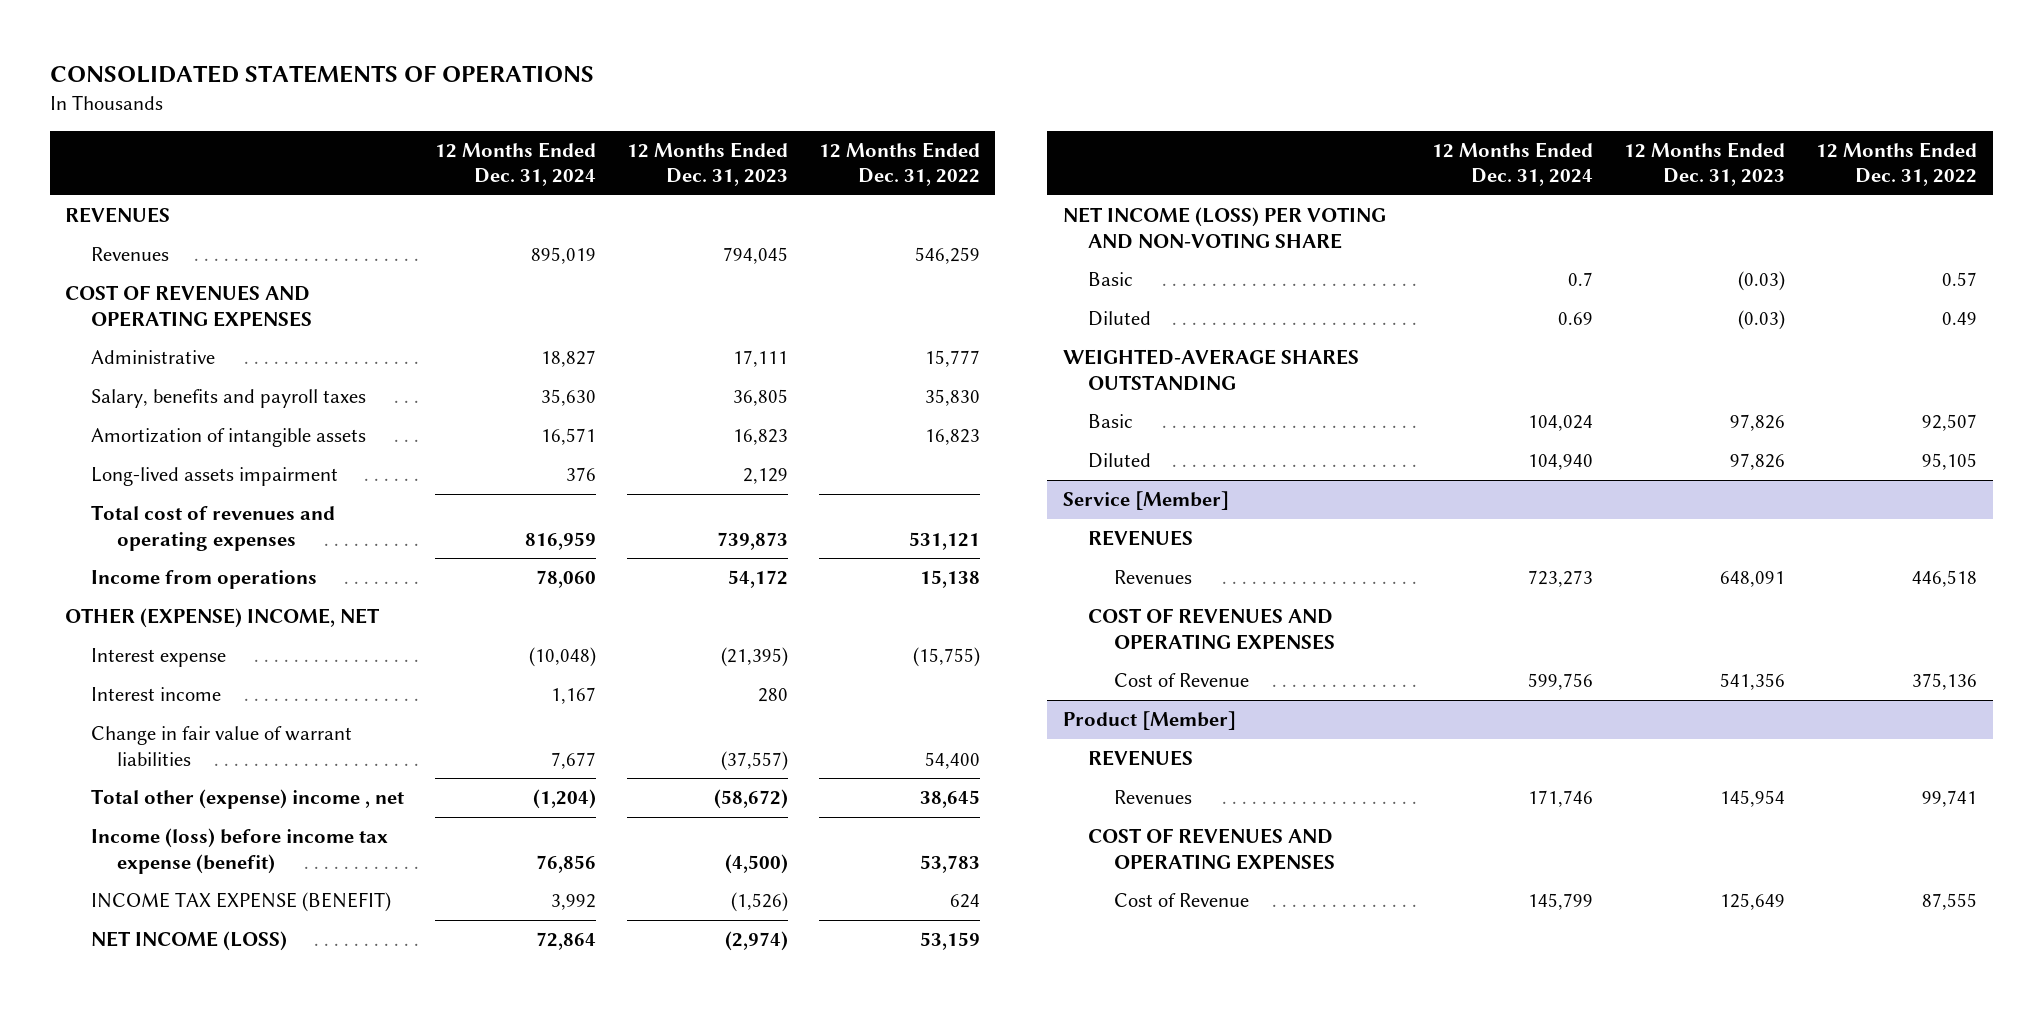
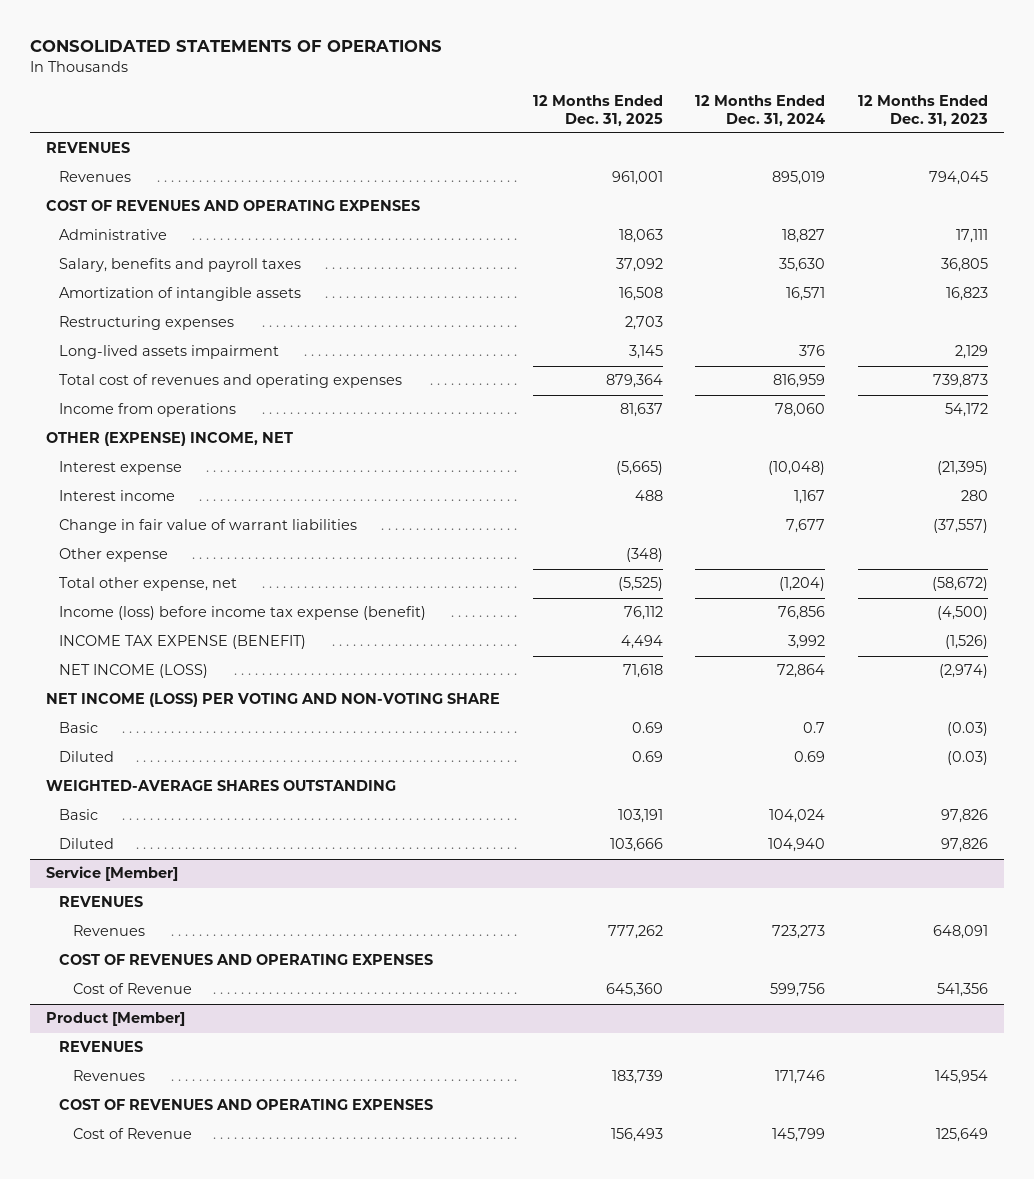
[818,141,980,187] 12 Months Ended Dec. 31, 2022 -> none
none -> [532,94,663,126] 12 Months Ended Dec. 31, 2025
none -> [59,316,235,331] Restructuring expenses
none -> [59,548,169,563] Other expense
[90,789,404,810] Total other (expense) income , net -> [59,577,238,592] Total other expense, net

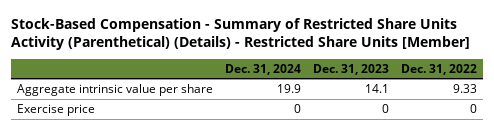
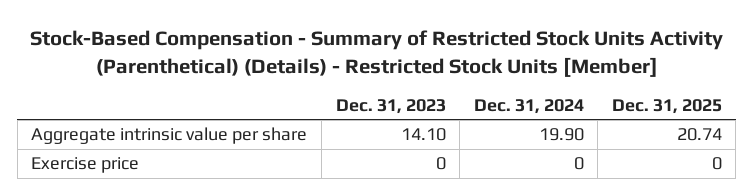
[11,18,471,51] Stock-Based Compensation - Summary of Restricted Share Units Activity (Parenthetical) (Details) - Restricted Share Units [Member] -> [29,30,723,77] Stock-Based Compensation - Summary of Restricted Stock Units Activity (Parenthetical) (Details) - Restricted Stock Units [Member]
[401,63,478,75] Dec. 31, 2022 -> none
none -> [611,98,722,114] Dec. 31, 2025
[277,83,302,93] 19.9 -> [538,128,584,142] 19.90
[365,83,390,93] 14.1 -> [400,128,446,142] 14.10

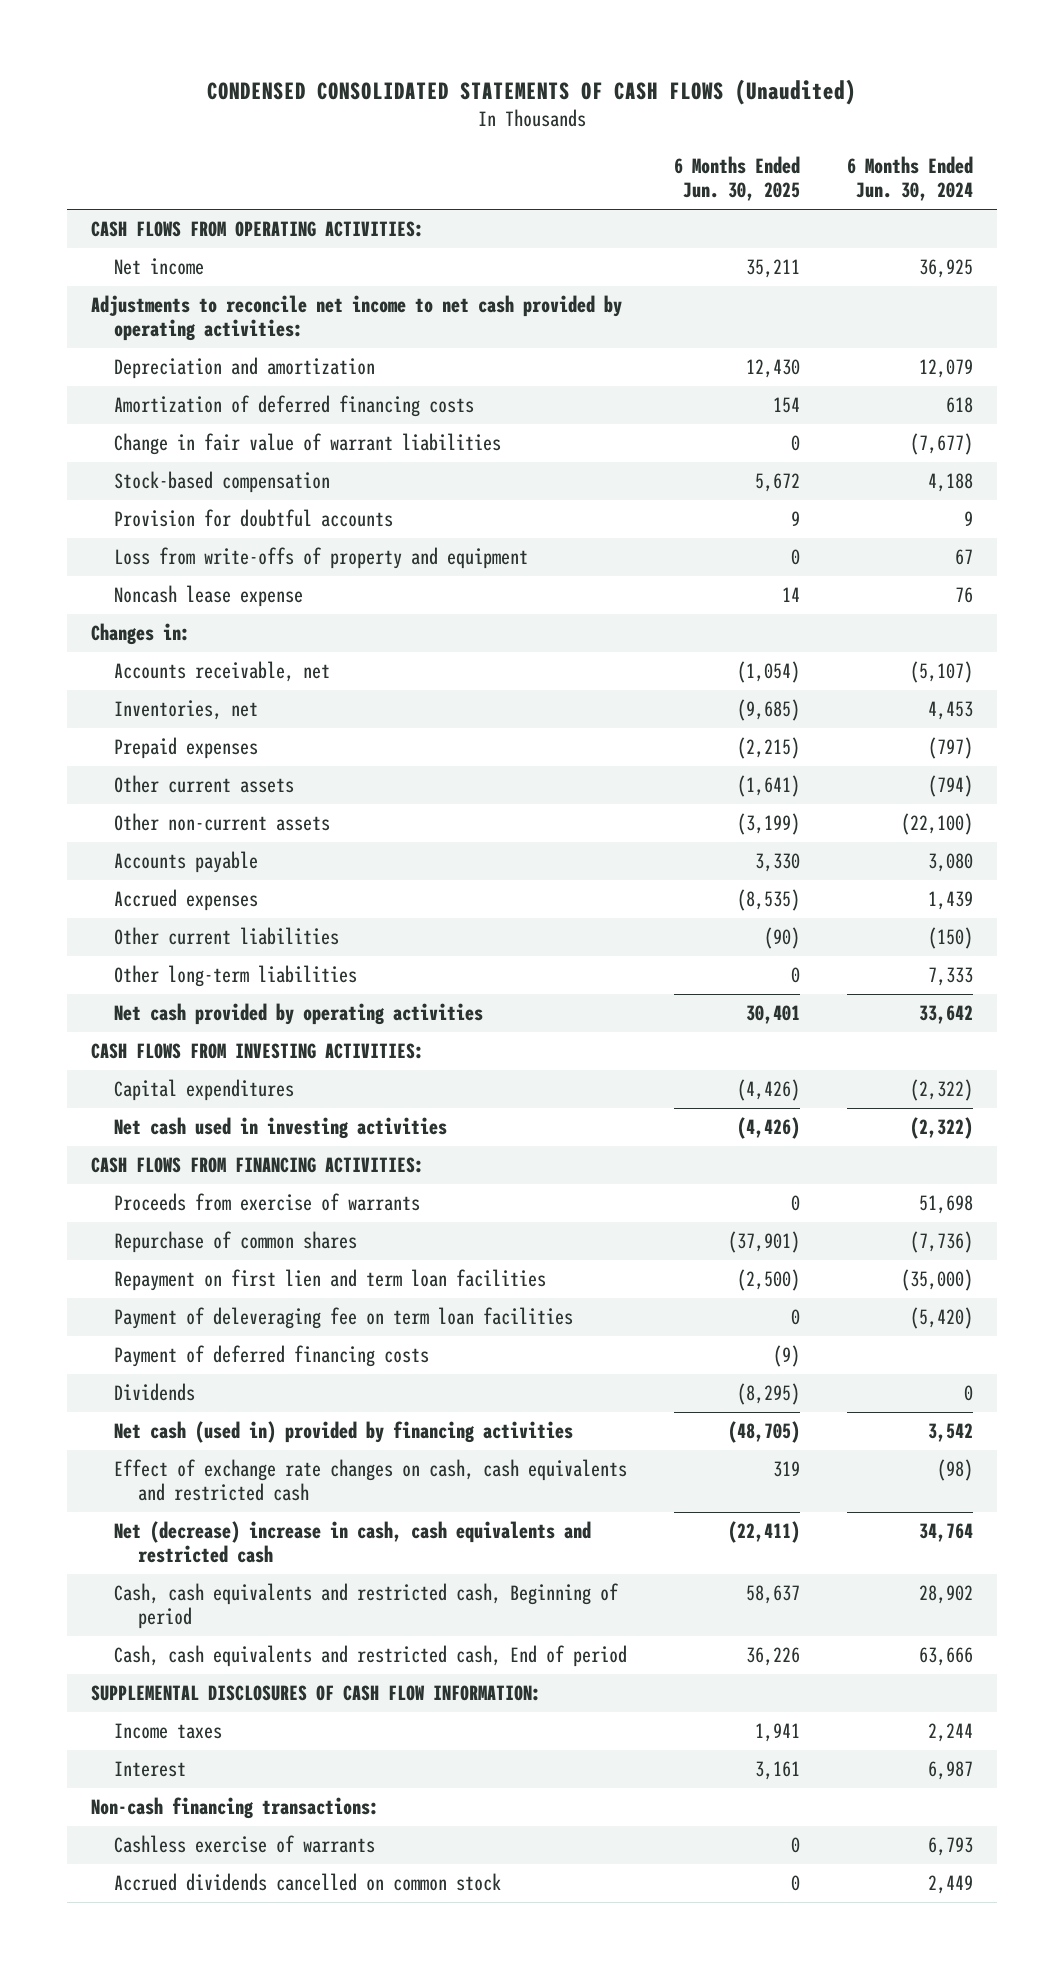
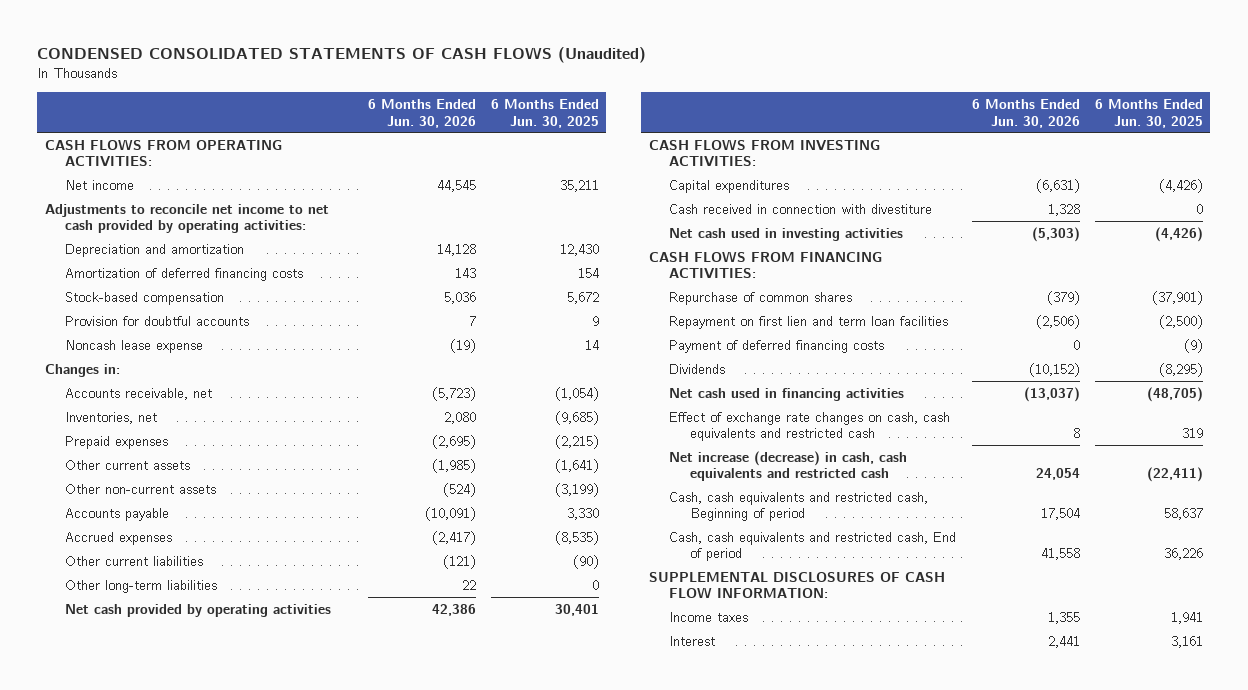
[847,155,974,202] 6 Months Ended Jun. 30, 2024 -> none
none -> [367,98,476,128] 6 Months Ended Jun. 30, 2026
[114,433,502,456] Change in fair value of warrant liabilities -> none
[114,547,529,570] Loss from write-offs of property and equipment -> none
none -> [669,203,933,214] Cash received in connection with divestiture
[114,1193,421,1212] Proceeds from exercise of warrants -> none
[114,1307,574,1330] Payment of deleveraging fee on term loan facilities -> none
[114,1421,574,1444] Net cash (used in) provided by financing activities -> [669,387,905,401] Net cash used in financing activities
[114,1521,592,1564] Net (decrease) increase in cash, cash equivalents and restricted cash -> [669,450,908,482] Net increase (decrease) in cash, cash equivalents and restricted cash
[90,1797,379,1820] Non-cash financing transactions: -> none
[114,1835,376,1854] Cashless exercise of warrants -> none
[114,1873,502,1892] Accrued dividends cancelled on common stock -> none

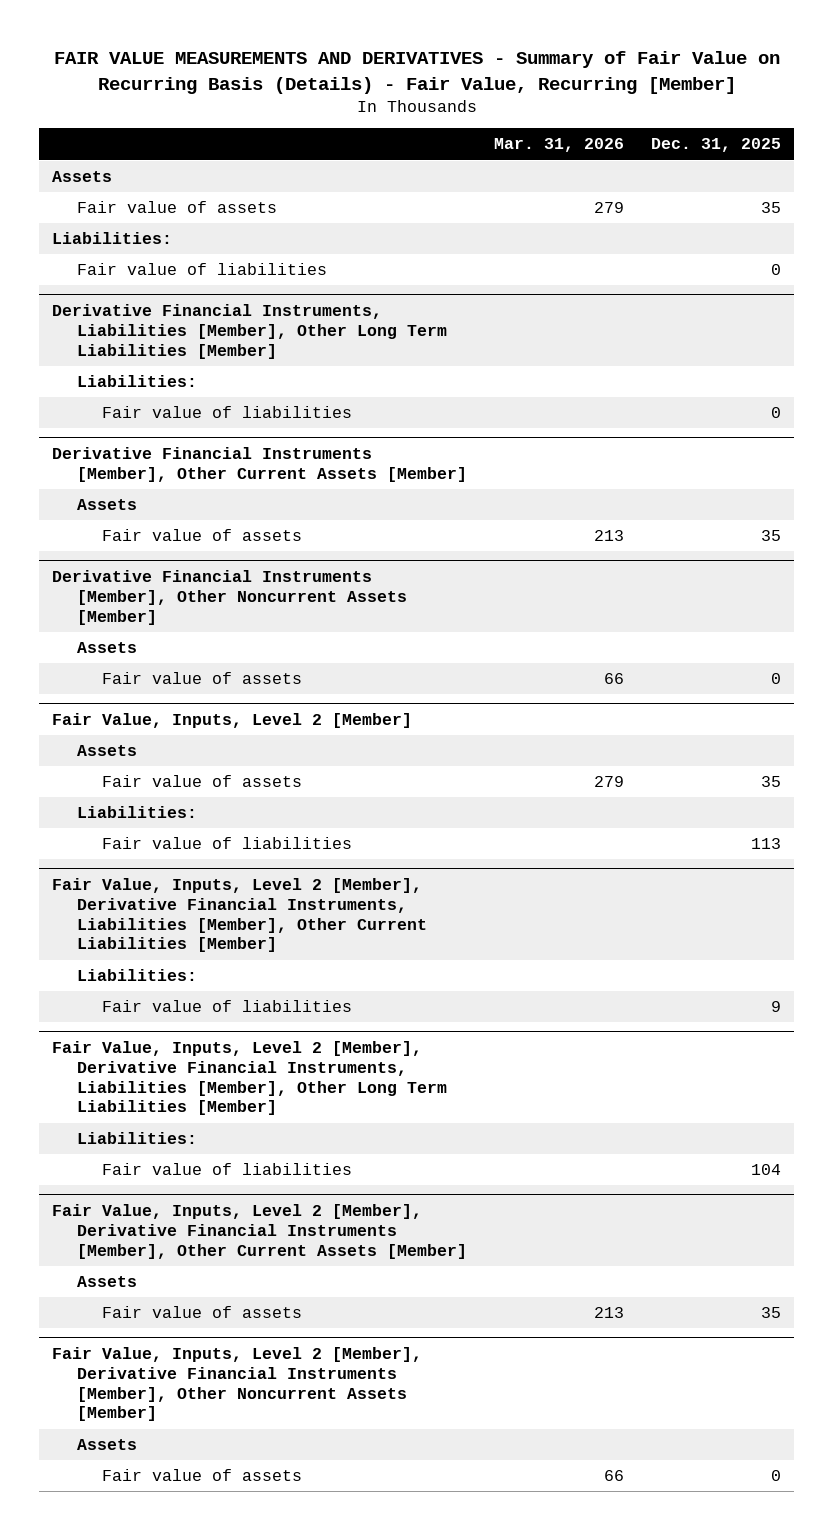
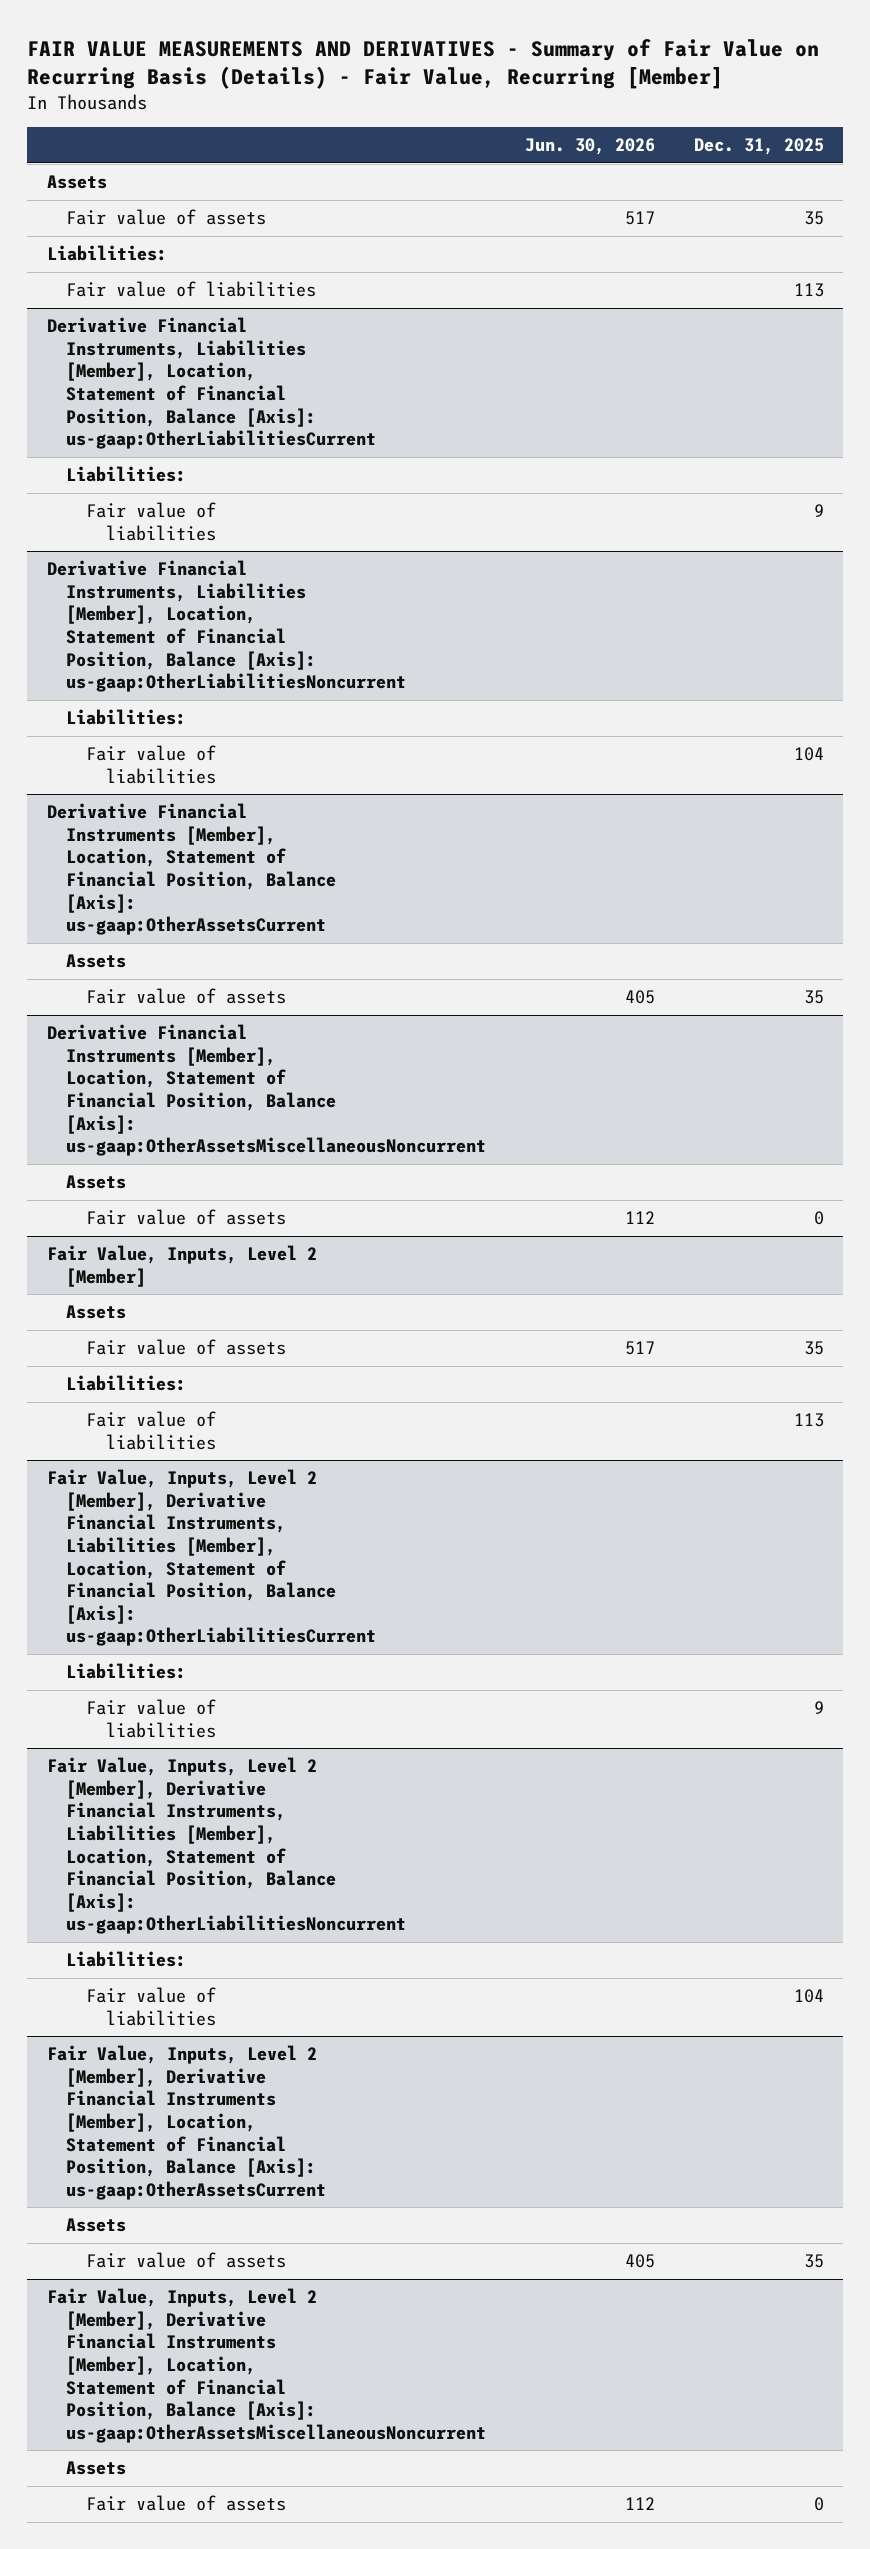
[493,138,624,153] Mar. 31, 2026 -> none
none -> [525,138,656,156] Jun. 30, 2026
[52,303,447,359] Derivative Financial Instruments, Liabilities [Member], Other Long Term Liabilities [Member] -> none
[770,264,781,276] 0 -> [793,283,824,298] 113
none -> [46,317,377,450] Derivative Financial Instruments, Liabilities [Member], Location, Statement of Financial Position, Balance [Axis]: us-gaap:OtherLiabilitiesCurrent
[52,446,467,482] Derivative Financial Instruments [Member], Other Current Assets [Member] -> none
[770,407,781,419] 0 -> [813,504,824,518] 9
none -> [46,560,407,693] Derivative Financial Instruments, Liabilities [Member], Location, Statement of Financial Position, Balance [Axis]: us-gaap:OtherLiabilitiesNoncurrent
none -> [66,709,187,726] Liabilities:
none -> [86,745,217,784] Fair value of liabilities
none -> [46,803,337,936] Derivative Financial Instruments [Member], Location, Statement of Financial Position, Balance [Axis]: us-gaap:OtherAssetsCurrent
[52,569,407,625] Derivative Financial Instruments [Member], Other Noncurrent Assets [Member] -> none
none -> [46,1024,487,1157] Derivative Financial Instruments [Member], Location, Statement of Financial Position, Balance [Axis]: us-gaap:OtherAssetsMiscellaneousNoncurrent
[52,877,427,953] Fair Value, Inputs, Level 2 [Member], Derivative Financial Instruments, Liabilities [Member], Other Current Liabilities [Member] -> none
none -> [46,1469,377,1647] Fair Value, Inputs, Level 2 [Member], Derivative Financial Instruments, Liabilities [Member], Location, Statement of Financial Position, Balance [Axis]: us-gaap:OtherLiabilitiesCurrent
[52,1040,447,1116] Fair Value, Inputs, Level 2 [Member], Derivative Financial Instruments, Liabilities [Member], Other Long Term Liabilities [Member] -> none
none -> [46,1757,407,1935] Fair Value, Inputs, Level 2 [Member], Derivative Financial Instruments, Liabilities [Member], Location, Statement of Financial Position, Balance [Axis]: us-gaap:OtherLiabilitiesNoncurrent
[52,1203,467,1259] Fair Value, Inputs, Level 2 [Member], Derivative Financial Instruments [Member], Other Current Assets [Member] -> none
none -> [46,2045,327,2200] Fair Value, Inputs, Level 2 [Member], Derivative Financial Instruments [Member], Location, Statement of Financial Position, Balance [Axis]: us-gaap:OtherAssetsCurrent
[52,1346,423,1422] Fair Value, Inputs, Level 2 [Member], Derivative Financial Instruments [Member], Other Noncurrent Assets [Member] -> none
none -> [46,2288,487,2443] Fair Value, Inputs, Level 2 [Member], Derivative Financial Instruments [Member], Location, Statement of Financial Position, Balance [Axis]: us-gaap:OtherAssetsMiscellaneousNoncurrent

